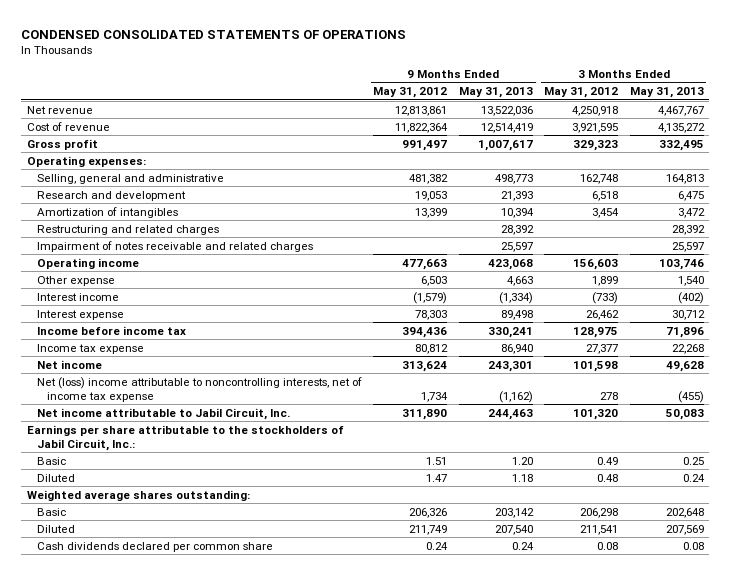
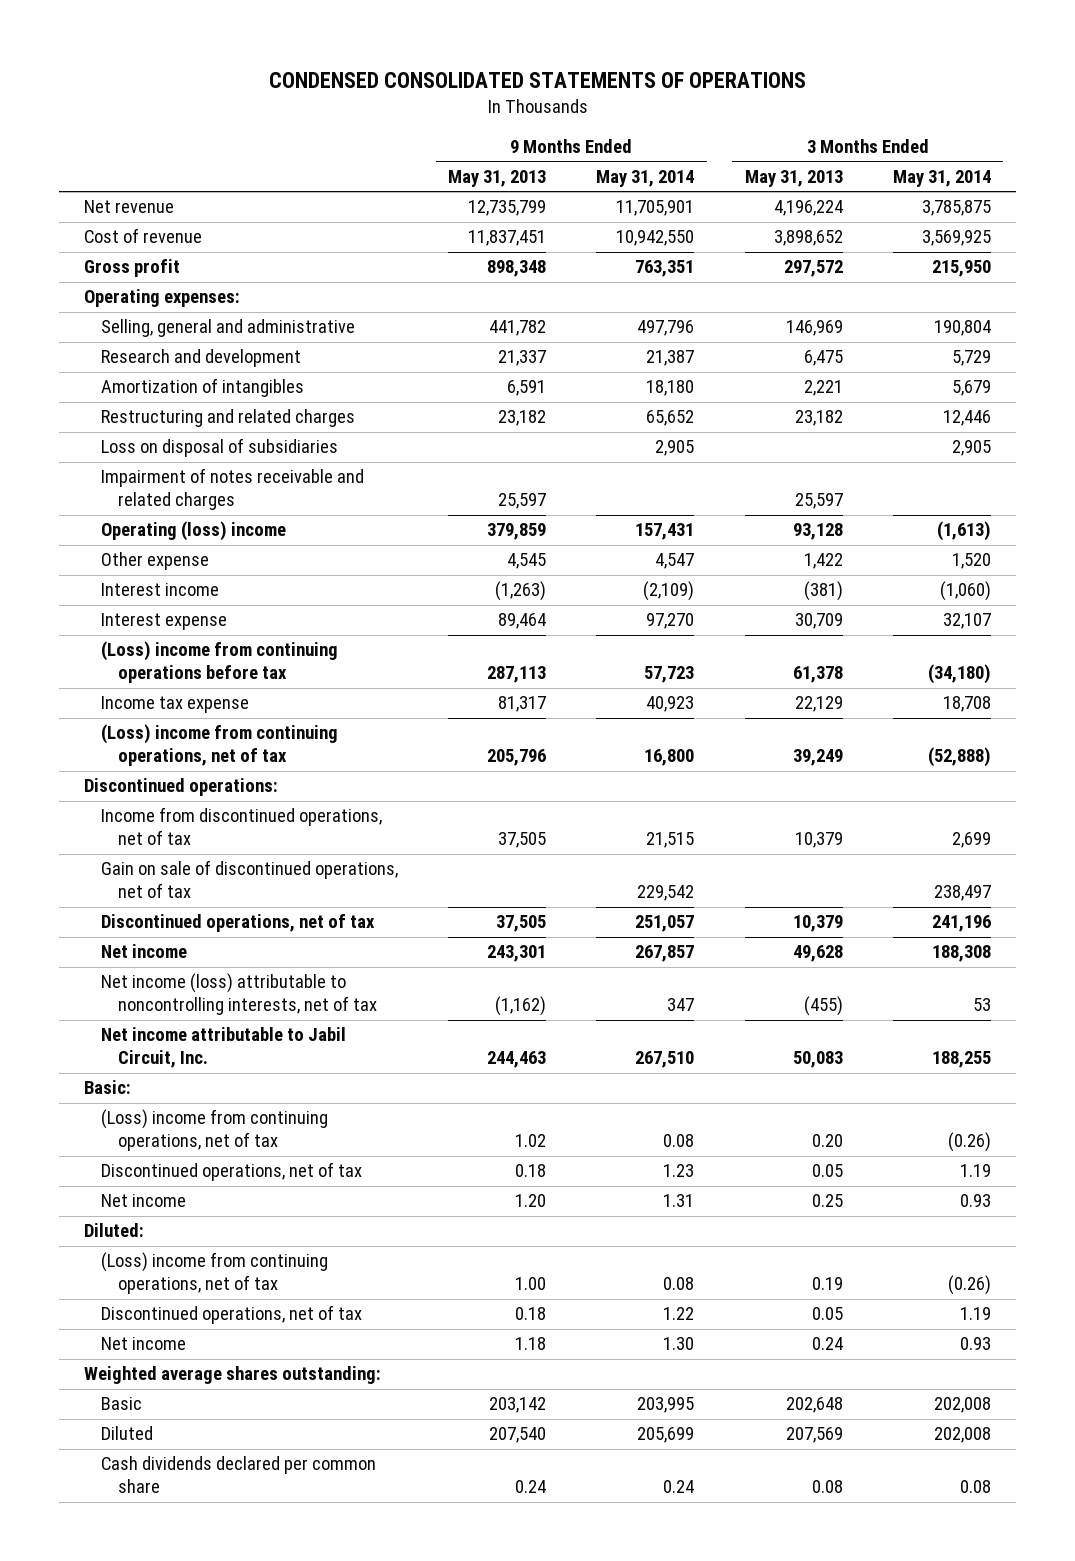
[373,87,448,99] May 31, 2012 -> none
[544,87,619,99] May 31, 2012 -> none
none -> [596,169,695,187] May 31, 2014
none -> [892,169,991,187] May 31, 2014
[480,105,533,116] 13,522,036 -> [468,200,547,217] 12,735,799
[657,105,704,116] 4,467,767 -> [773,200,843,217] 4,196,224
[480,122,533,133] 12,514,419 -> [468,230,547,247] 11,837,451
[657,122,705,133] 4,135,272 -> [773,230,843,247] 3,898,652
[477,139,533,151] 1,007,617 -> [487,260,547,278] 898,348
[658,139,704,151] 332,495 -> [783,260,843,278] 297,572
[494,173,533,184] 498,773 -> [489,320,547,337] 441,782
[665,173,704,184] 164,813 -> [785,320,843,337] 146,969
[500,190,533,201] 21,393 -> [498,350,547,367] 21,337
[500,207,534,218] 10,394 -> [507,380,547,397] 6,591
[677,207,705,218] 3,472 -> [803,380,843,397] 2,221
[500,224,534,235] 28,392 -> [498,410,547,427] 23,182
[671,224,705,235] 28,392 -> [794,410,843,427] 23,182
none -> [101,438,339,458] Loss on disposal of subsidiaries
[37,257,140,269] Operating income -> [101,521,287,542] Operating (loss) income
[487,258,533,270] 423,068 -> [487,523,547,541] 379,859
[658,258,704,270] 103,746 -> [792,523,843,541] 93,128
[506,275,533,286] 4,663 -> [507,553,547,570] 4,545
[677,275,704,286] 1,540 -> [803,553,843,570] 1,422
[498,291,533,304] (1,334) -> [495,581,547,602] (1,263)
[677,291,704,304] (402) -> [803,581,843,602] (381)
[500,309,533,320] 89,498 -> [498,613,547,630] 89,464
[671,309,705,320] 30,712 -> [794,613,843,630] 30,709
[37,325,187,335] Income before income tax -> [101,641,339,684] (Loss) income from continuing operations before tax
[487,326,533,338] 330,241 -> [487,666,547,684] 287,113
[665,326,704,338] 71,896 -> [792,666,843,684] 61,378
[500,343,533,354] 86,940 -> [498,696,547,713] 81,317
[671,343,704,354] 22,268 -> [794,696,843,713] 22,129
none -> [101,724,339,767] (Loss) income from continuing operations, net of tax
none -> [84,778,279,797] Discontinued operations:
none -> [101,807,383,846] Income from discontinued operations, net of tax
none -> [101,860,399,899] Gain on sale of discontinued operations, net of tax
none -> [101,914,376,933] Discontinued operations, net of tax
[37,376,363,402] Net (loss) income attributable to noncontrolling interests, net of income tax expense -> [101,973,377,1016] Net income (loss) attributable to noncontrolling interests, net of tax
[26,424,344,451] Earnings per share attributable to the stockholders of Jabil Circuit, Inc.: -> none
none -> [84,1080,132,1095] Basic:
none -> [101,1109,329,1152] (Loss) income from continuing operations, net of tax
none -> [101,1162,363,1182] Discontinued operations, net of tax
[37,456,67,465] Basic -> [101,1194,187,1208] Net income
none -> [84,1223,145,1238] Diluted:
none -> [101,1252,329,1295] (Loss) income from continuing operations, net of tax
none -> [101,1305,363,1325] Discontinued operations, net of tax
[37,473,76,482] Diluted -> [101,1337,187,1351] Net income

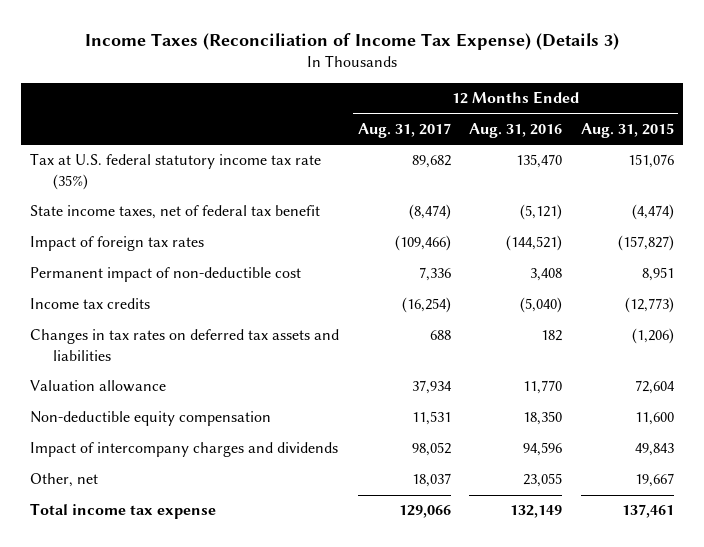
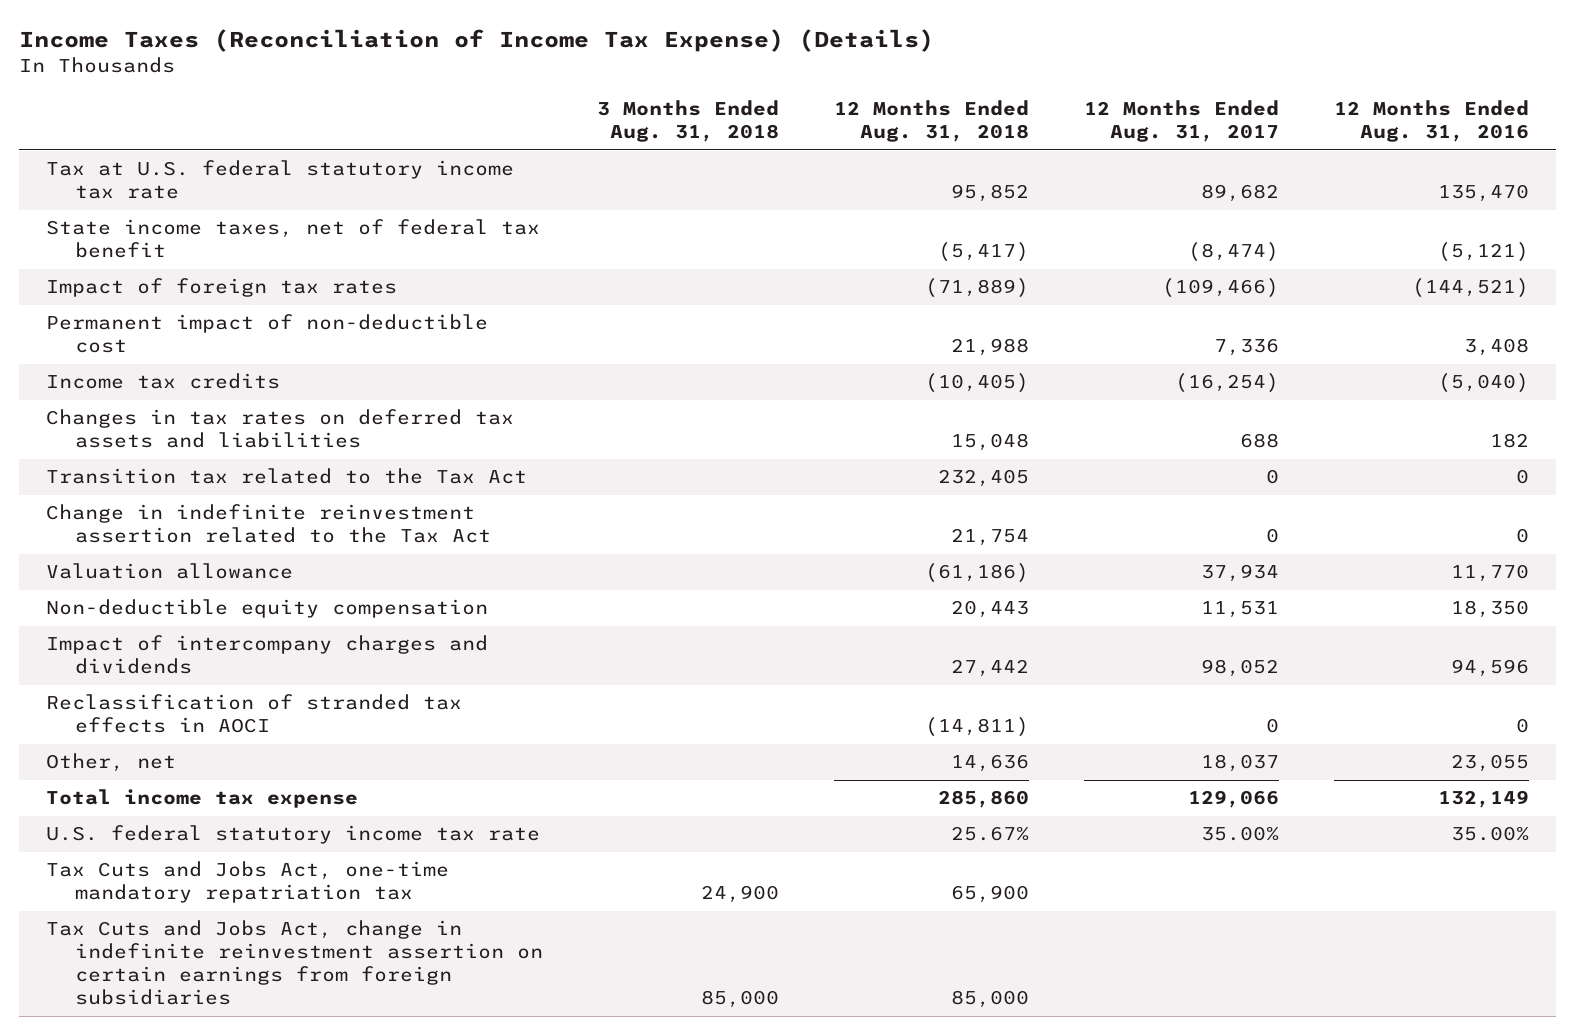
[85,32,620,50] Income Taxes (Reconciliation of Income Tax Expense) (Details 3) -> [18,29,934,53] Income Taxes (Reconciliation of Income Tax Expense) (Details)
[580,122,674,138] Aug. 31, 2015 -> none
none -> [597,100,780,143] 3 Months Ended Aug. 31, 2018
none -> [834,100,1030,143] 12 Months Ended Aug. 31, 2018
[30,153,322,190] Tax at U.S. federal statutory income tax rate (35%) -> [45,160,514,200] Tax at U.S. federal statutory income tax rate
none -> [45,468,527,485] Transition tax related to the Tax Act
none -> [45,504,491,544] Change in indefinite reinvestment assertion related to the Tax Act
none -> [45,694,462,734] Reclassification of stranded tax effects in AOCI
none -> [45,825,540,845] U.S. federal statutory income tax rate
none -> [45,861,449,904] Tax Cuts and Jobs Act, one-time mandatory repatriation tax
none -> [45,920,543,1006] Tax Cuts and Jobs Act, change in indefinite reinvestment assertion on certain earnings from foreign subsidiaries

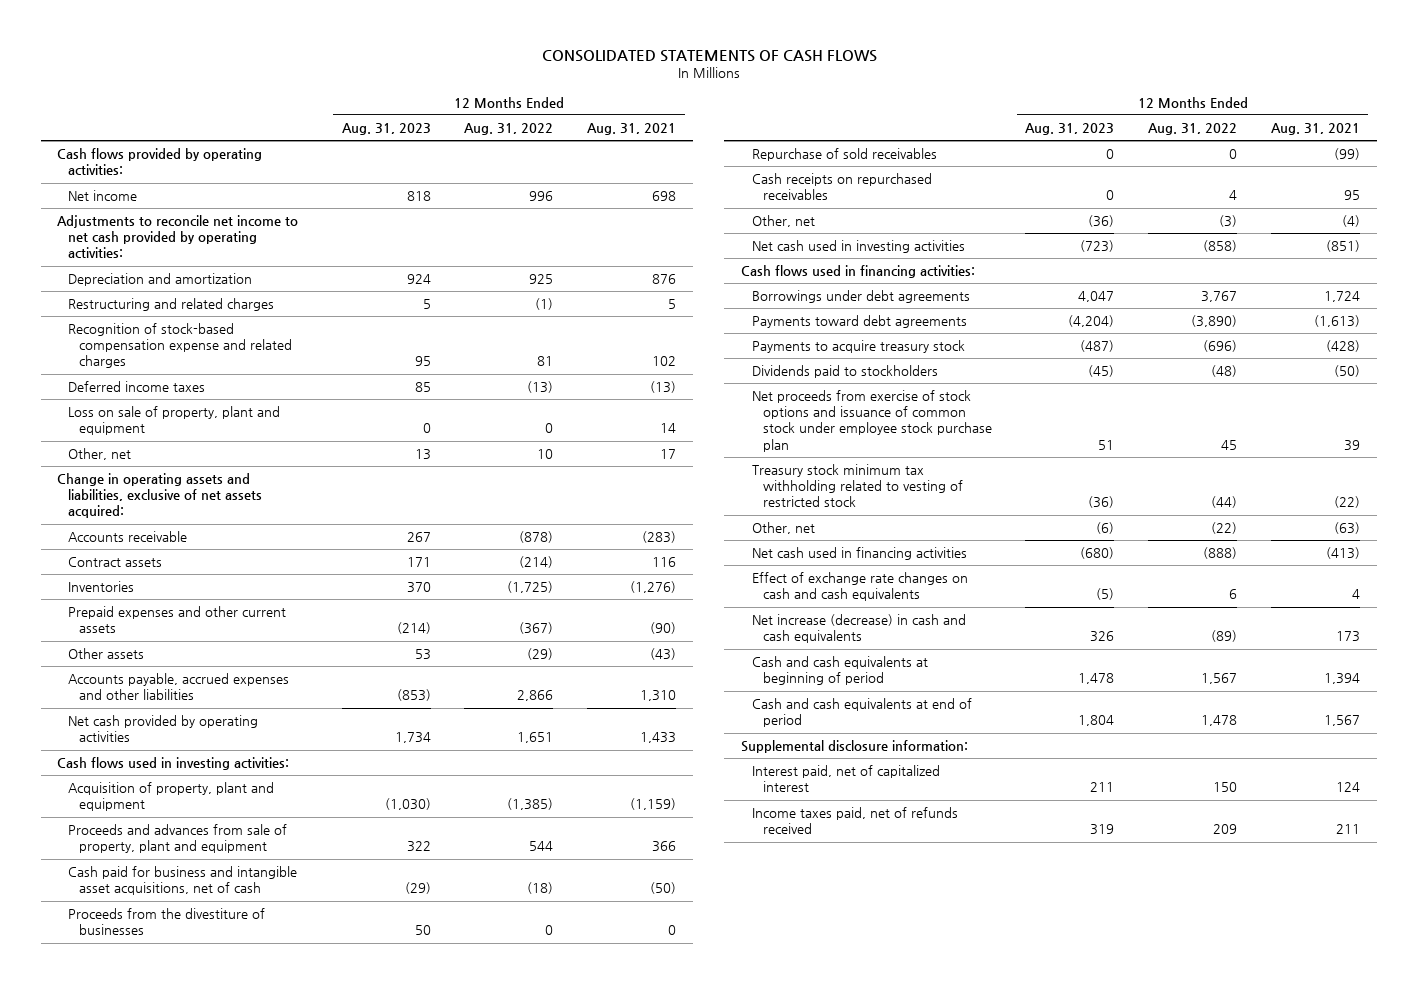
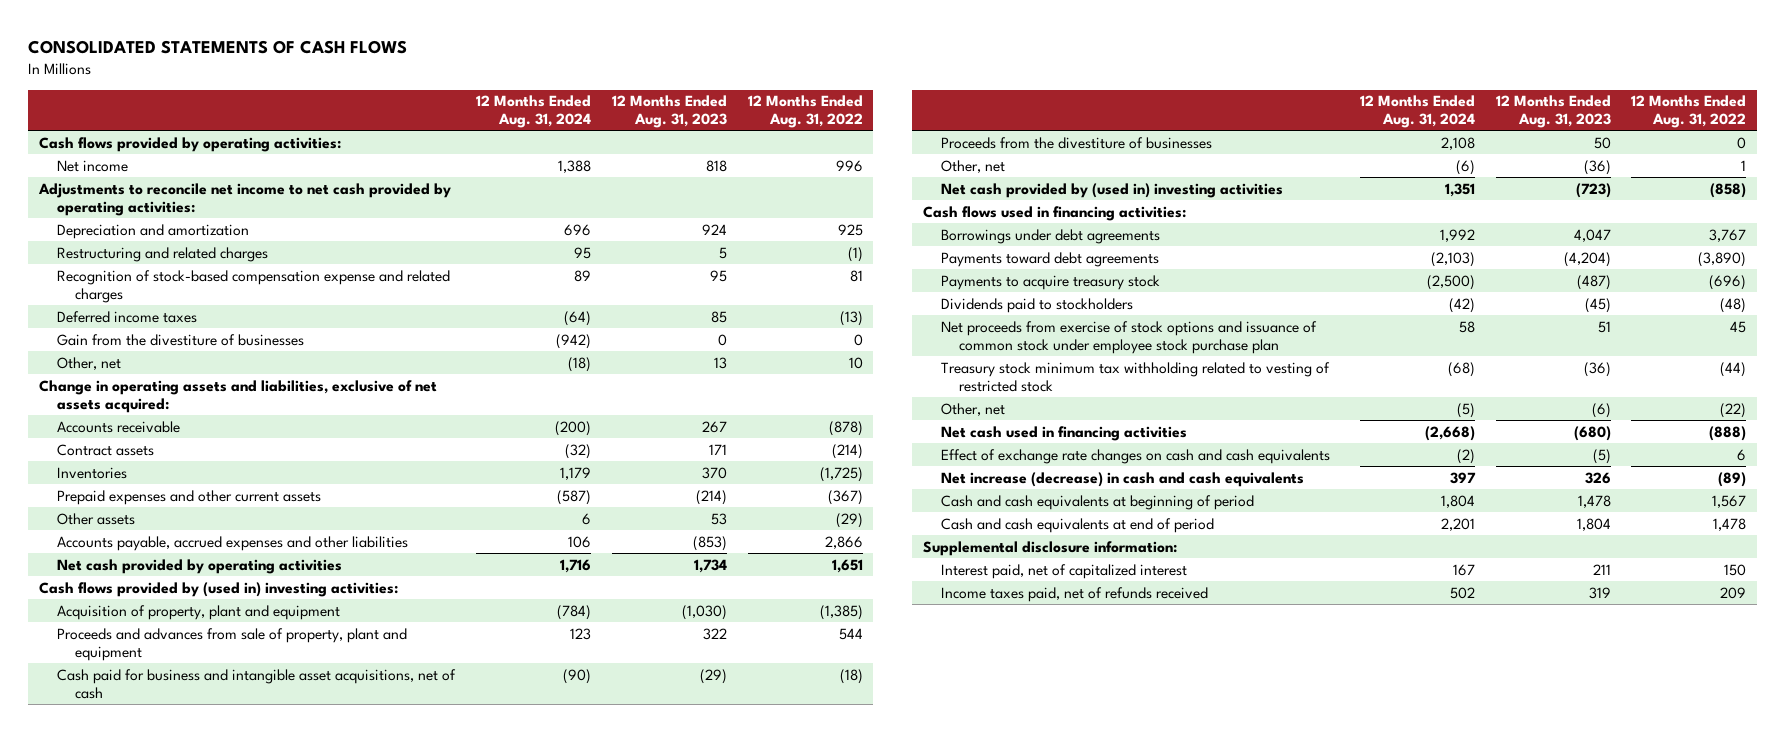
[587,122,677,135] Aug. 31, 2021 -> none
none -> [475,95,591,129] 12 Months Ended Aug. 31, 2024
[68,406,281,436] Loss on sale of property, plant and equipment -> none
none -> [57,333,305,346] Gain from the divestiture of businesses
[57,757,290,771] Cash flows used in investing activities: -> [38,581,398,597] Cash flows provided by (used in) investing activities:
[751,148,937,162] Repurchase of sold receivables -> none
[751,173,932,201] Cash receipts on repurchased receivables -> none
[1219,215,1238,228] (3) -> [1741,159,1747,171] 1
[751,240,965,254] Net cash used in investing activities -> [940,182,1283,198] Net cash provided by (used in) investing activities

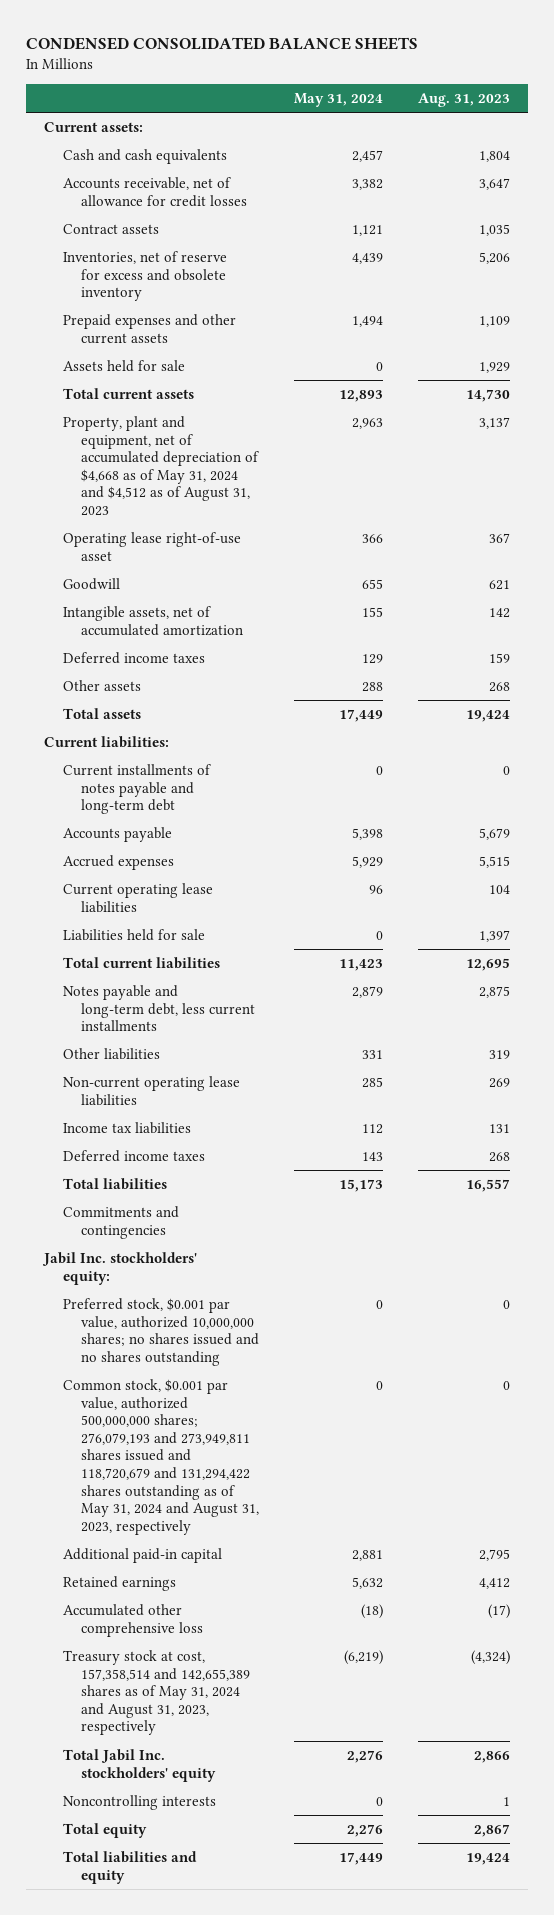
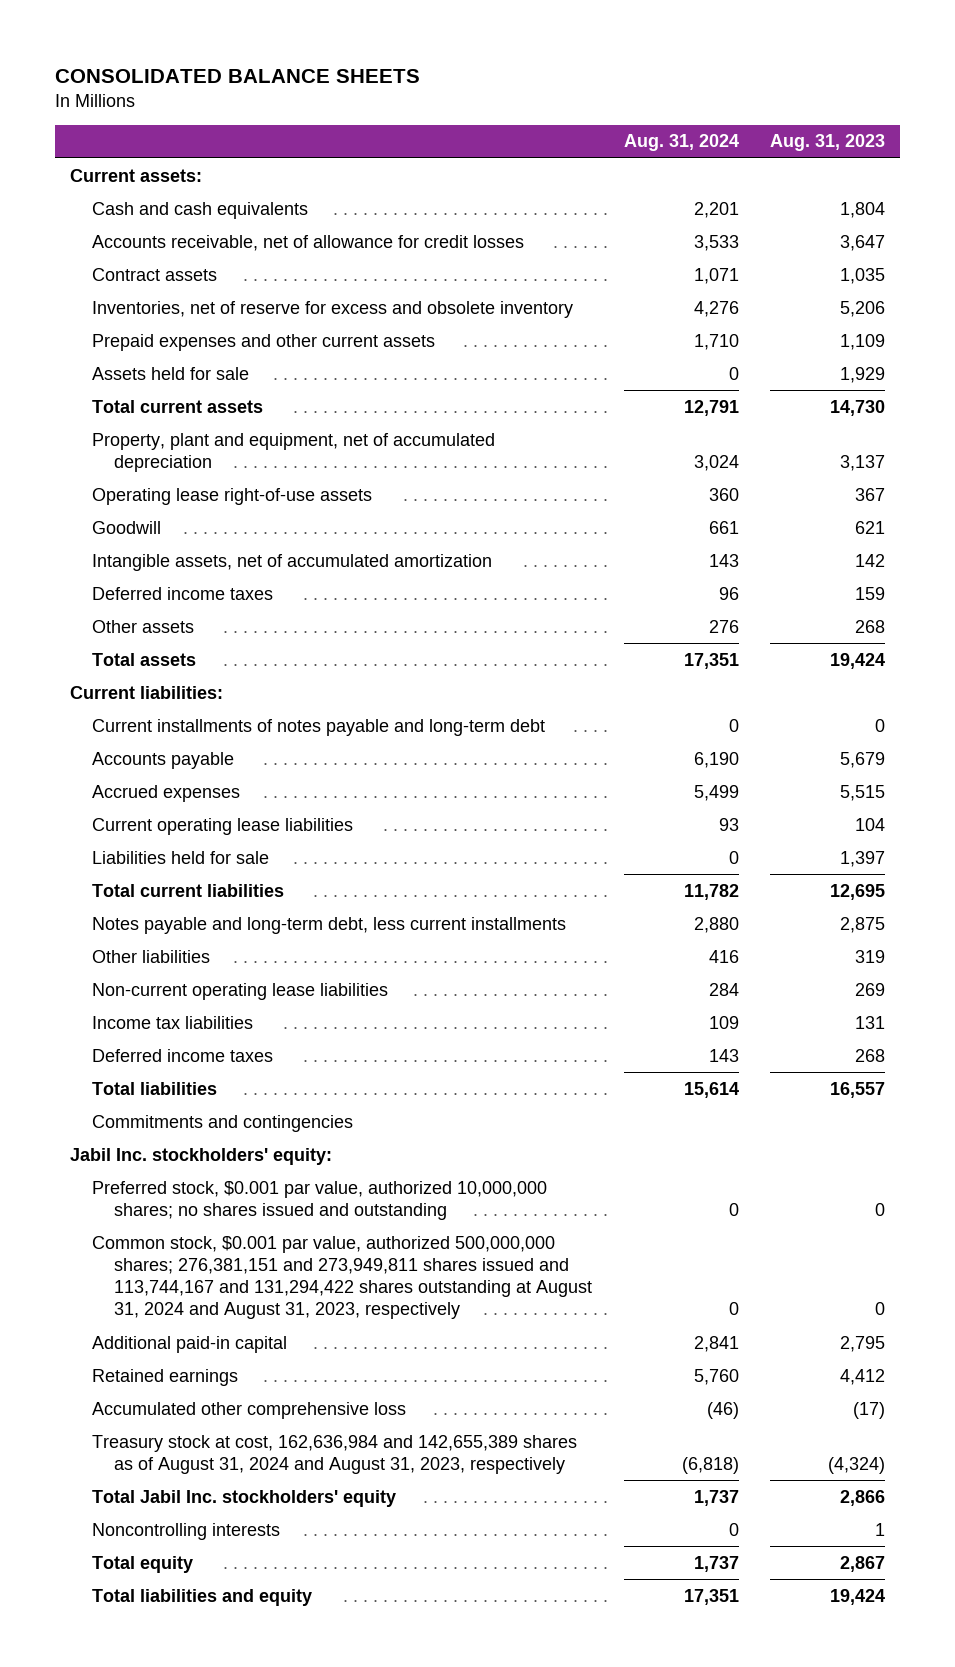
[26,37,419,51] CONDENSED CONSOLIDATED BALANCE SHEETS -> [54,68,420,83] CONSOLIDATED BALANCE SHEETS
[294,93,384,108] May 31, 2024 -> none
none -> [623,134,739,152] Aug. 31, 2024
[62,415,260,516] Property, plant and equipment, net of accumulated depreciation of $4,668 as of May 31, 2024 and $4,512 as of August 31, 2023 -> [92,432,496,472] Property, plant and equipment, net of accumulated depreciation
[62,531,241,561] Operating lease right-of-use asset -> [92,487,373,505] Operating lease right-of-use assets
[62,1297,260,1366] Preferred stock, $0.001 par value, authorized 10,000,000 shares; no shares issued and no shares outstanding -> [92,1180,548,1220] Preferred stock, $0.001 par value, authorized 10,000,000 shares; no shares issued and outstanding
[62,1378,260,1535] Common stock, $0.001 par value, authorized 500,000,000 shares; 276,079,193 and 273,949,811 shares issued and 118,720,679 and 131,294,422 shares outstanding as of May 31, 2024 and August 31, 2023, respectively -> [92,1235,593,1320] Common stock, $0.001 par value, authorized 500,000,000 shares; 276,381,151 and 273,949,811 shares issued and 113,744,167 and 131,294,422 shares outstanding at August 31, 2024 and August 31, 2023, respectively
[62,1649,251,1736] Treasury stock at cost, 157,358,514 and 142,655,389 shares as of May 31, 2024 and August 31, 2023, respectively -> [92,1434,578,1474] Treasury stock at cost, 162,636,984 and 142,655,389 shares as of August 31, 2024 and August 31, 2023, respectively

